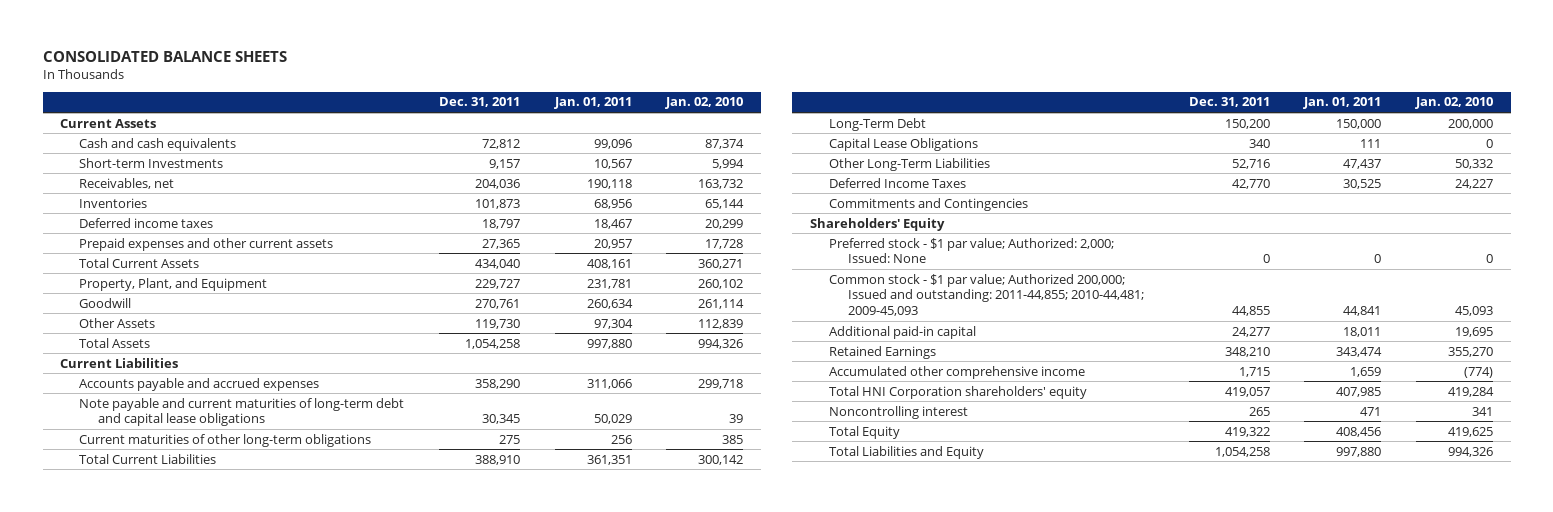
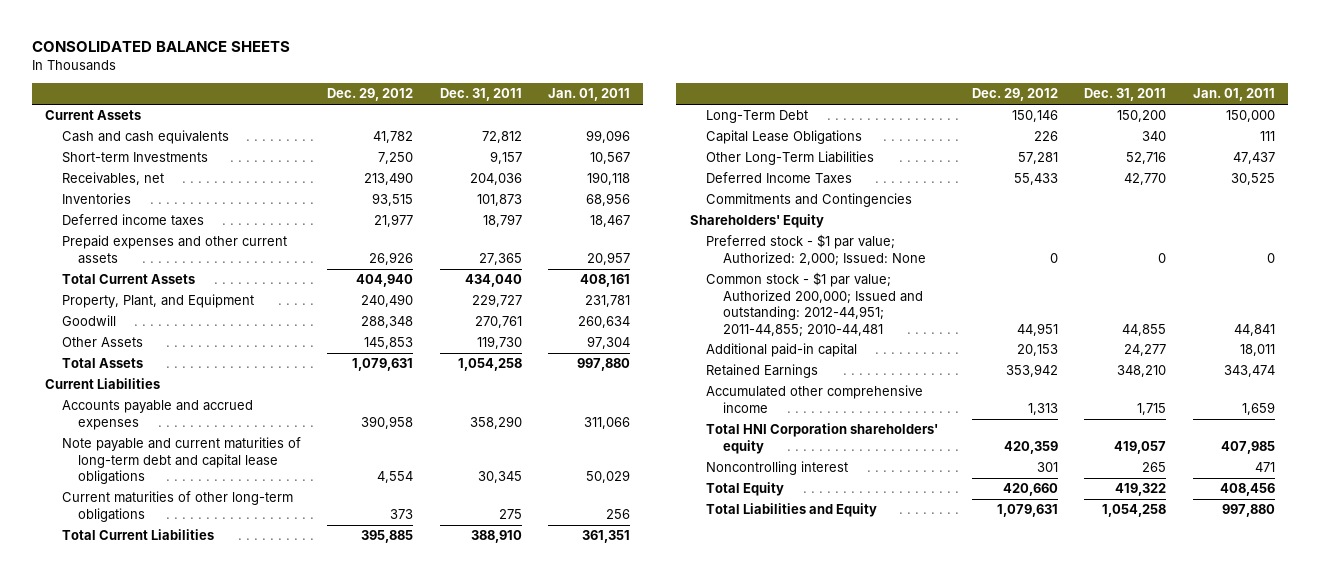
[665,97,744,110] Jan. 02, 2010 -> none
none -> [327,88,414,102] Dec. 29, 2012
[828,273,1144,317] Common stock - $1 par value; Authorized 200,000; Issued and outstanding: 2011-44,855; 2010-44,481; 2009-45,093 -> [706,272,924,337] Common stock - $1 par value; Authorized 200,000; Issued and outstanding: 2012-44,951; 2011-44,855; 2010-44,481

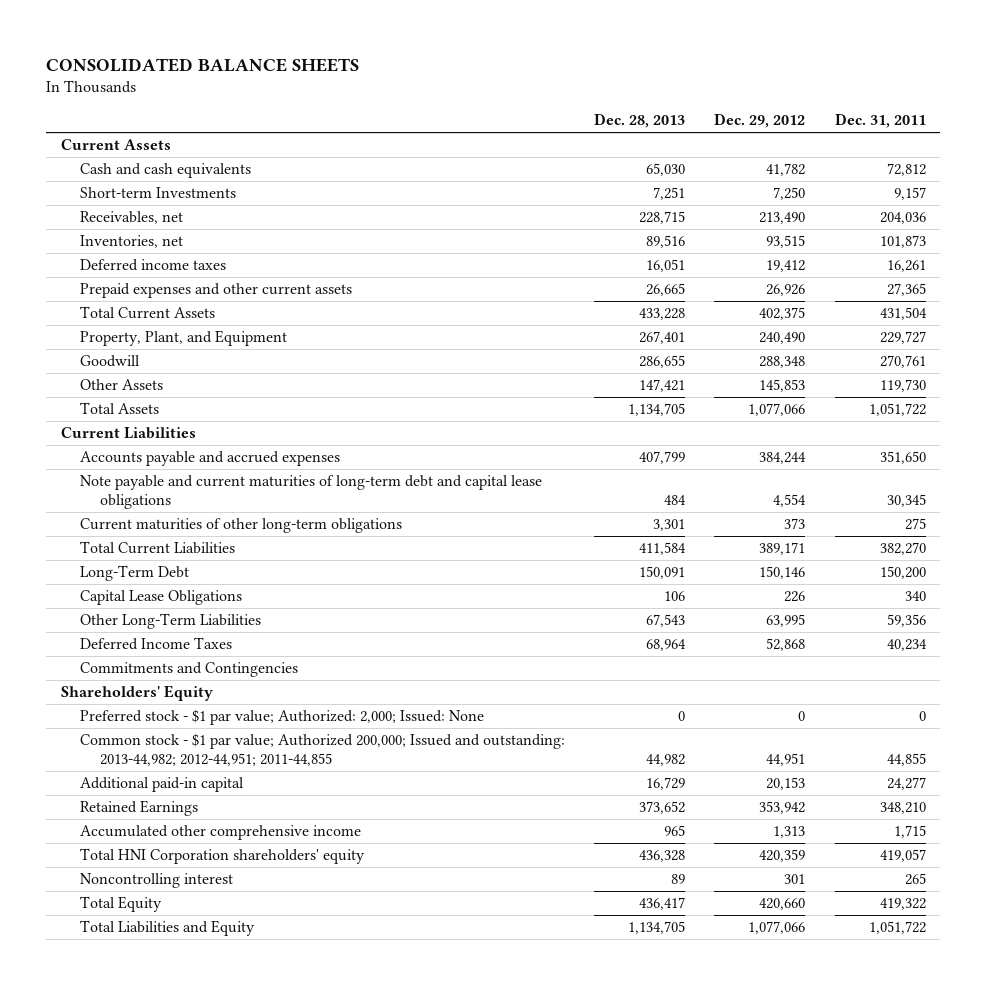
[548,88,631,102] Jan. 01, 2011 -> none
none -> [594,113,686,129] Dec. 28, 2013
[61,193,131,205] Inventories -> [80,235,184,249] Inventories, net
[374,214,414,228] 21,977 -> [766,260,806,273] 19,412
[482,214,522,228] 18,797 -> [886,260,926,273] 16,261
[356,274,414,288] 404,940 -> [759,307,806,321] 402,375
[464,274,522,288] 434,040 -> [879,307,927,321] 431,504
[352,358,414,372] 1,079,631 -> [748,403,806,417] 1,077,066
[457,358,522,372] 1,054,258 -> [868,403,926,417] 1,051,722
[361,415,414,429] 390,958 -> [759,452,807,465] 384,244
[469,415,522,429] 358,290 -> [879,451,926,465] 351,650
[361,530,414,544] 395,885 -> [759,542,806,556] 389,171
[470,530,522,544] 388,910 -> [879,542,926,556] 382,270
[1017,152,1058,165] 57,281 -> [766,614,806,628] 63,995
[1126,152,1167,165] 52,716 -> [886,614,926,628] 59,356
[1013,173,1058,186] 55,433 -> [766,638,806,652] 52,868
[1124,173,1167,186] 42,770 -> [886,639,927,652] 40,234
[706,272,924,337] Common stock - $1 par value; Authorized 200,000; Issued and outstanding: 2012-44,951; 2011-44,855; 2010-44,481 -> [80,733,566,766] Common stock - $1 par value; Authorized 200,000; Issued and outstanding: 2013-44,982; 2012-44,951; 2011-44,855
[996,504,1058,518] 1,079,631 -> [748,921,806,935] 1,077,066
[1102,504,1167,518] 1,054,258 -> [868,921,926,935] 1,051,722

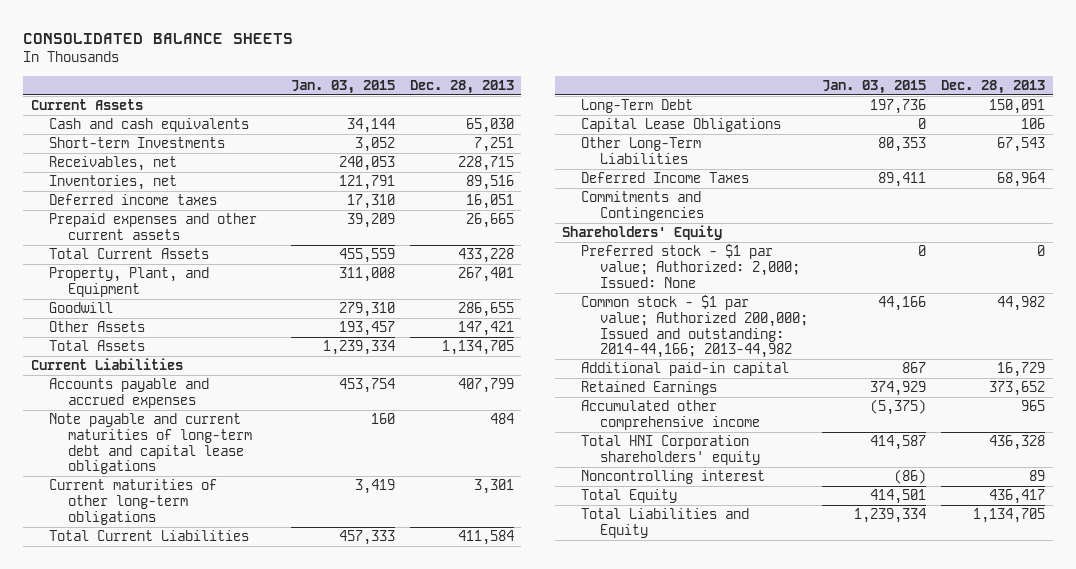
[714,113,806,129] Dec. 29, 2012 -> none
[834,113,926,129] Dec. 31, 2011 -> none
none -> [291,80,396,95] Jan. 03, 2015
[80,733,566,766] Common stock - $1 par value; Authorized 200,000; Issued and outstanding: 2013-44,982; 2012-44,951; 2011-44,855 -> [580,295,808,359] Common stock - $1 par value; Authorized 200,000; Issued and outstanding: 2014-44,166; 2013-44,982

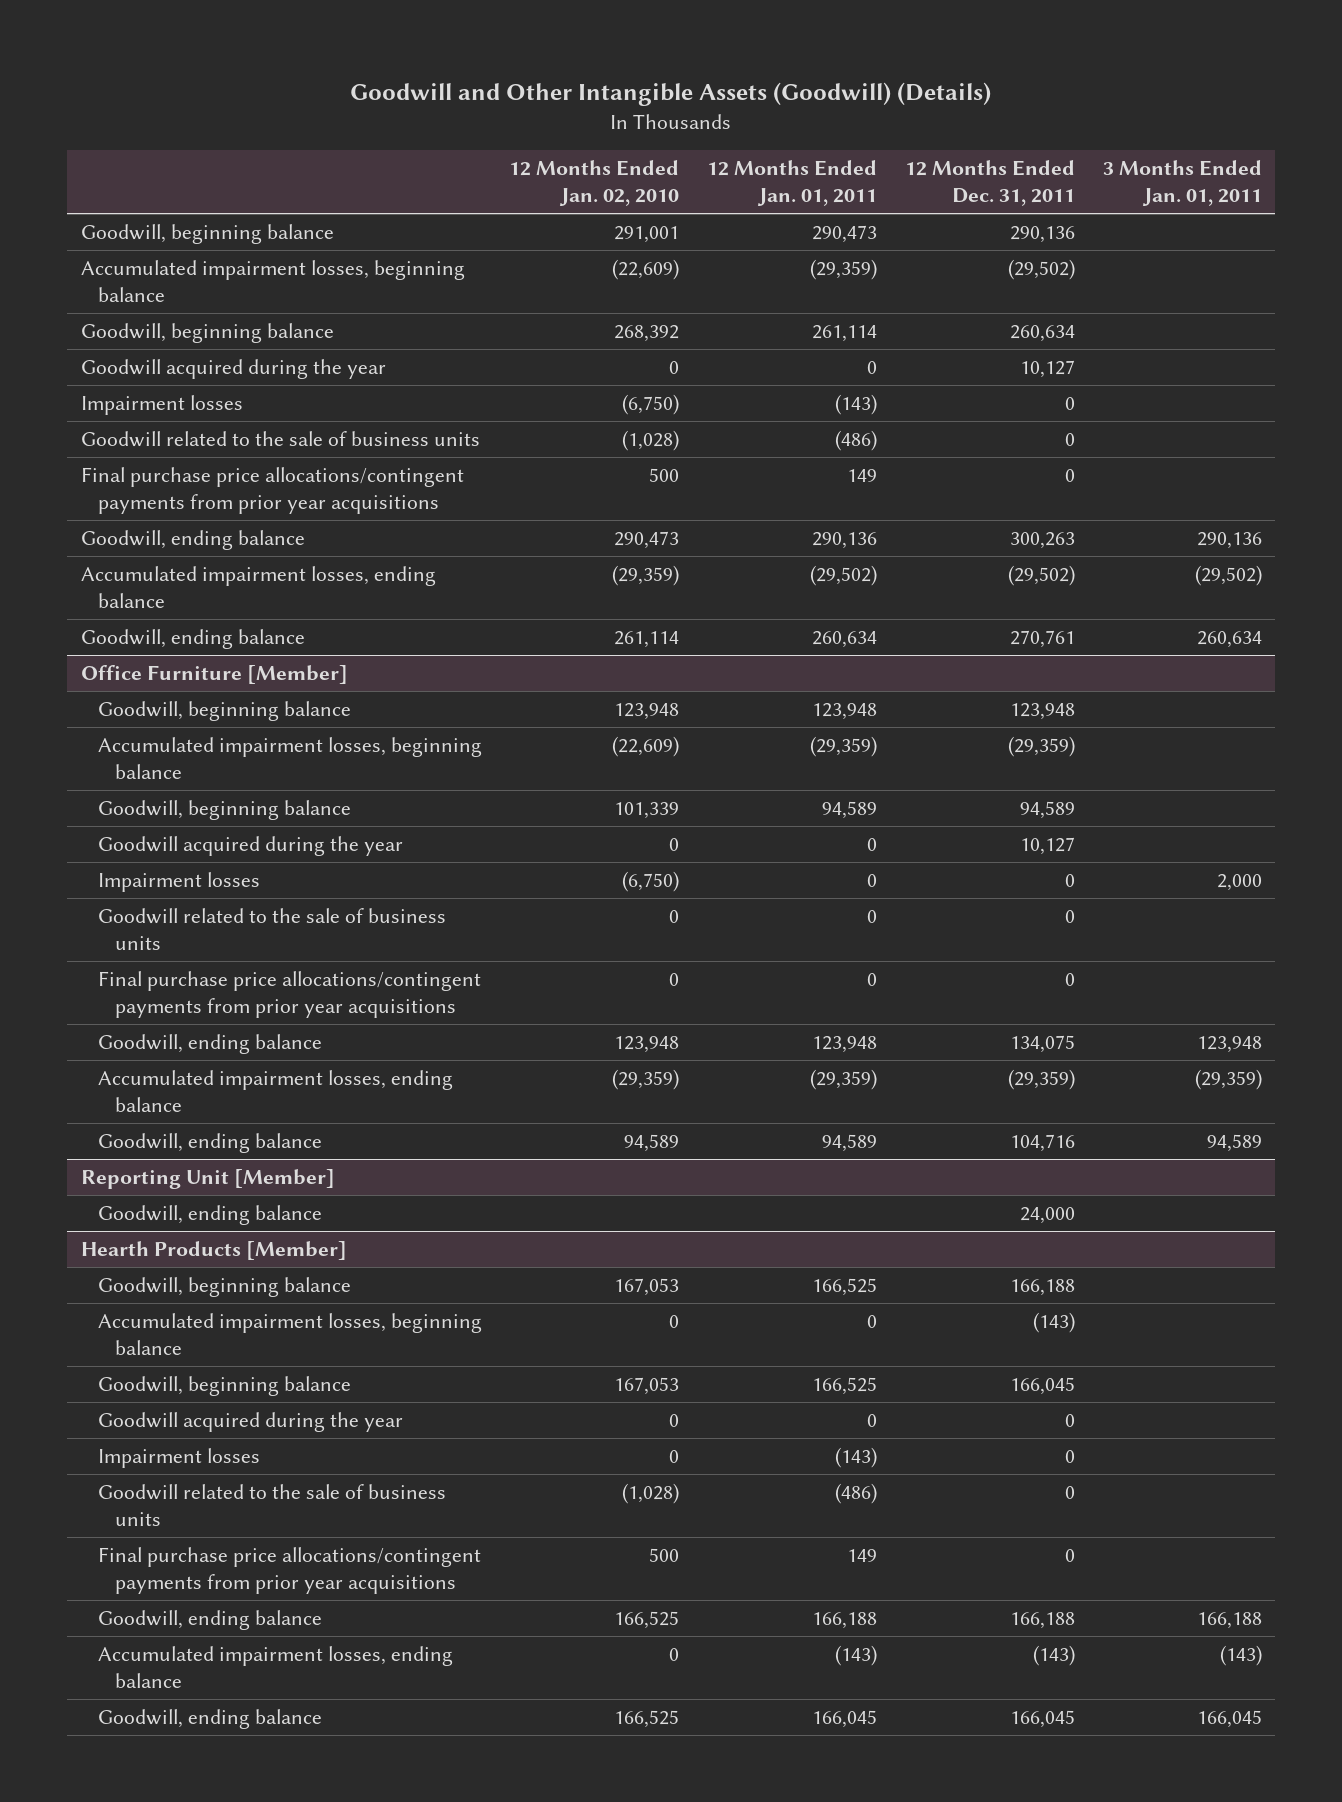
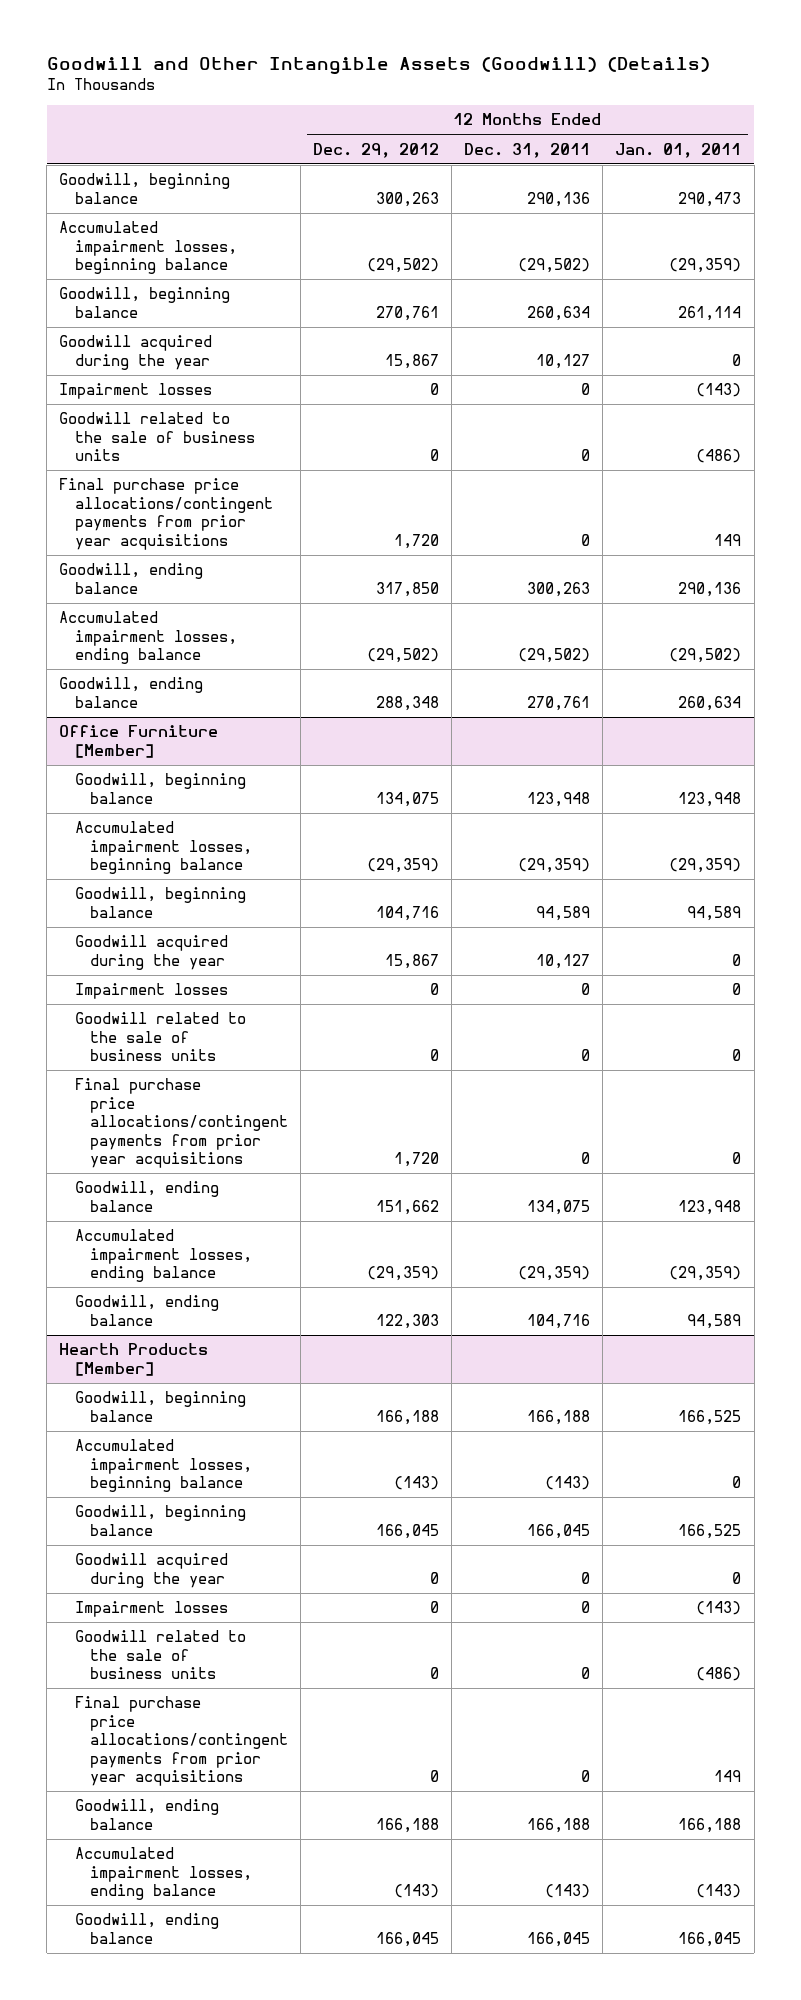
[509,159,680,207] 12 Months Ended Jan. 02, 2010 -> none
[1102,159,1262,207] 3 Months Ended Jan. 01, 2011 -> none
none -> [312,142,439,158] Dec. 29, 2012
[80,1168,335,1189] Reporting Unit [Member] -> none
[97,1204,322,1225] Goodwill, ending balance -> none

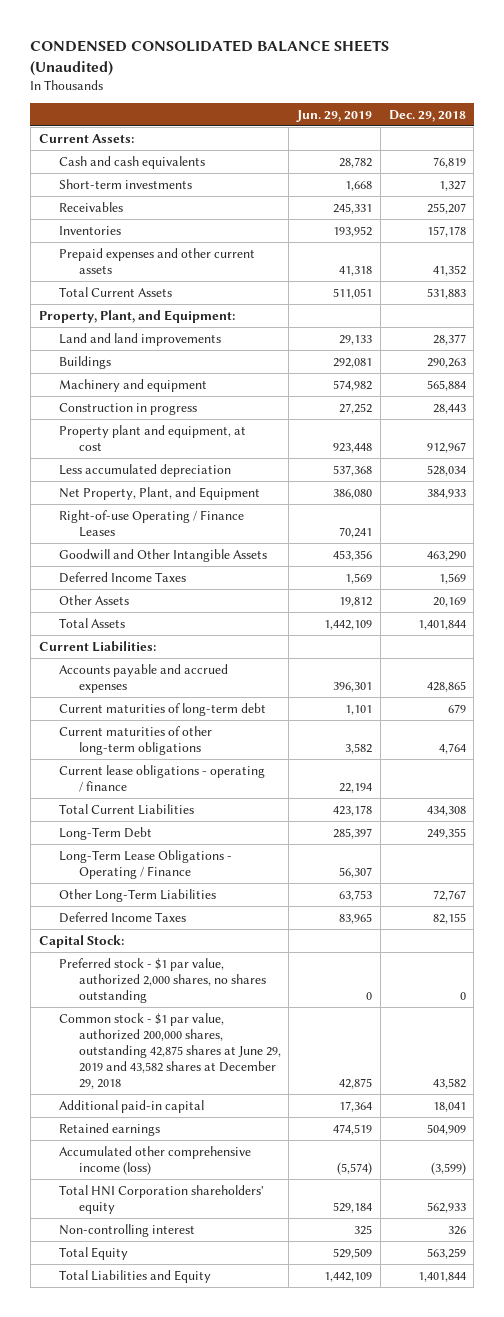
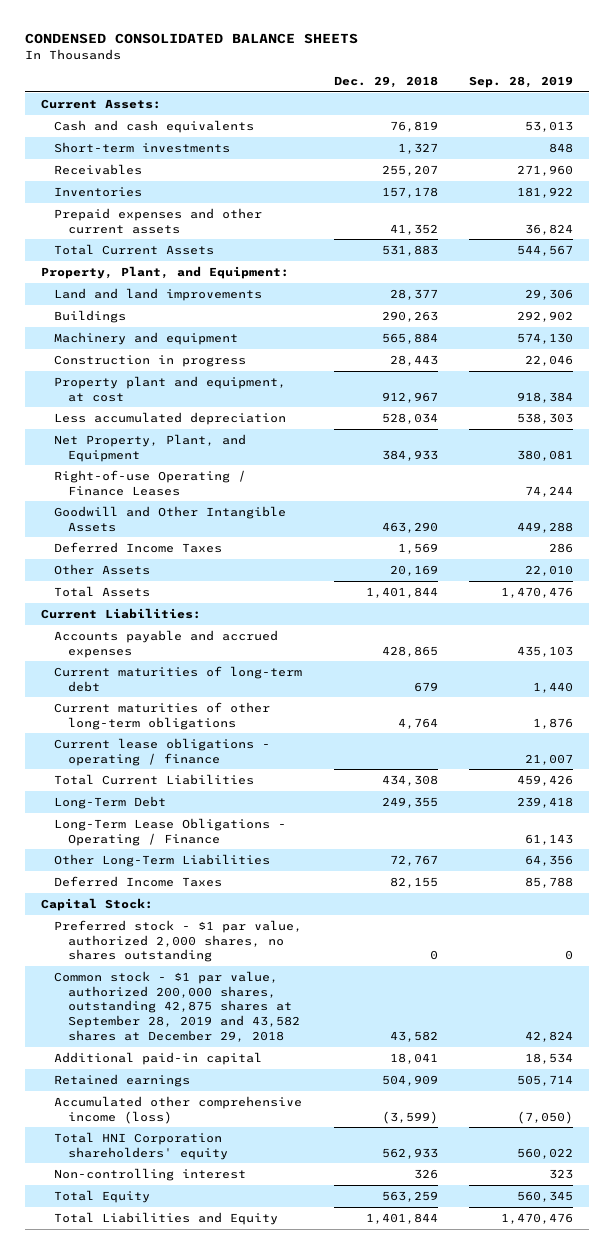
[30,40,390,76] CONDENSED CONSOLIDATED BALANCE SHEETS (Unaudited) -> [25,33,359,45] CONDENSED CONSOLIDATED BALANCE SHEETS
[296,109,373,122] Jun. 29, 2019 -> none
none -> [469,75,574,88] Sep. 28, 2019
[58,1012,281,1089] Common stock - $1 par value, authorized 200,000 shares, outstanding 42,875 shares at June 29, 2019 and 43,582 shares at December 29, 2018 -> [54,970,300,1042] Common stock - $1 par value, authorized 200,000 shares, outstanding 42,875 shares at September 28, 2019 and 43,582 shares at December 29, 2018

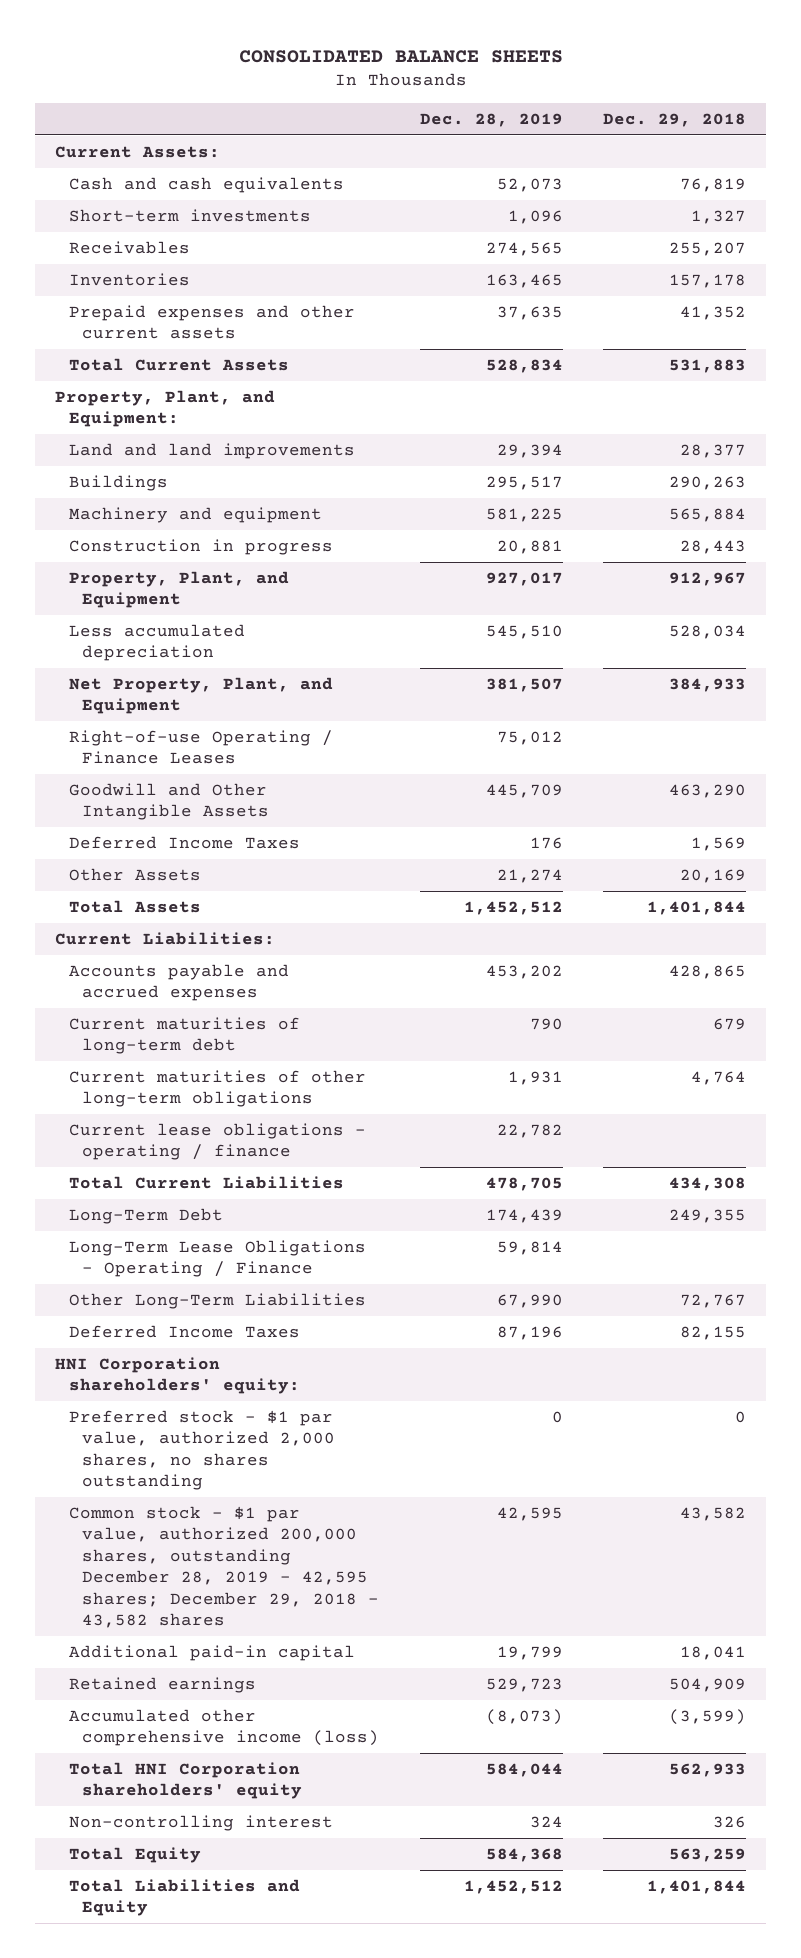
[25,33,359,45] CONDENSED CONSOLIDATED BALANCE SHEETS -> [238,49,563,63] CONSOLIDATED BALANCE SHEETS
[469,75,574,88] Sep. 28, 2019 -> none
none -> [419,112,563,127] Dec. 28, 2019
[54,375,287,402] Property plant and equipment, at cost -> [68,570,289,609] Property, Plant, and Equipment
[41,897,154,911] Capital Stock: -> none
none -> [55,1356,300,1395] HNI Corporation shareholders' equity:
[54,970,300,1042] Common stock - $1 par value, authorized 200,000 shares, outstanding 42,875 shares at September 28, 2019 and 43,582 shares at December 29, 2018 -> [68,1505,380,1629] Common stock - $1 par value, authorized 200,000 shares, outstanding December 28, 2019 - 42,595 shares; December 29, 2018 - 43,582 shares

